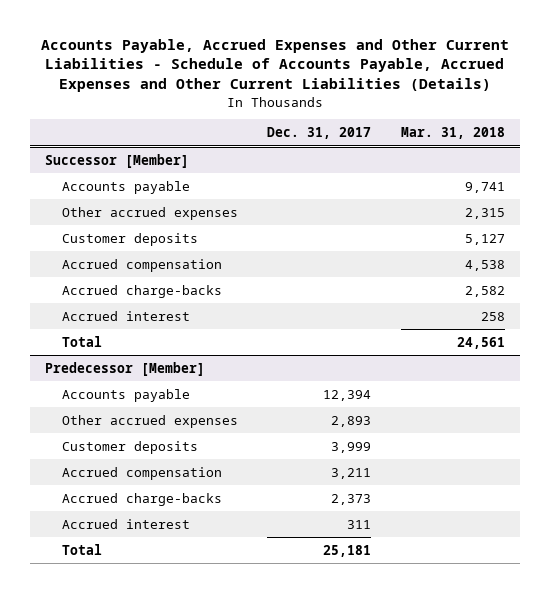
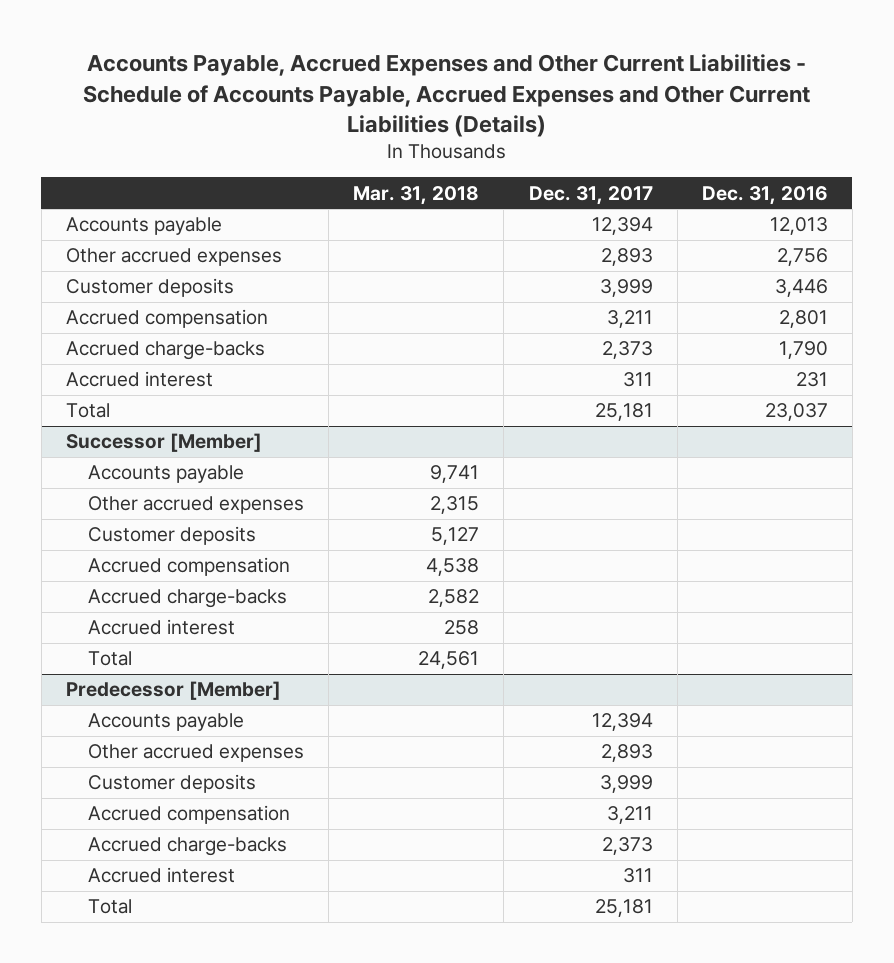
none -> [701,185,828,205] Dec. 31, 2016
none -> [65,217,222,236] Accounts payable
none -> [65,248,282,267] Other accrued expenses
none -> [65,278,234,298] Customer deposits
none -> [65,309,268,329] Accrued compensation
none -> [65,341,265,361] Accrued charge-backs
none -> [65,371,213,388] Accrued interest
none -> [65,403,110,419] Total

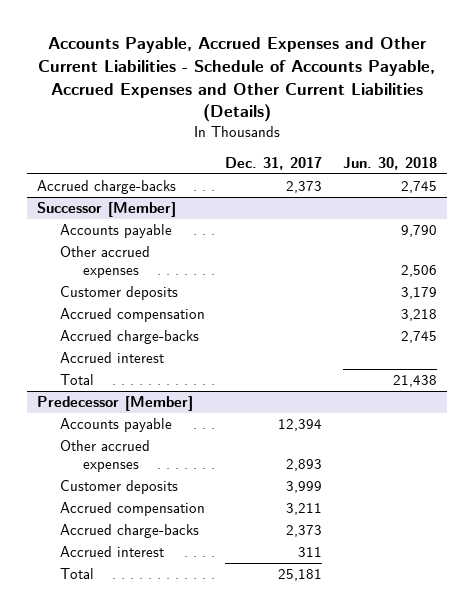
[353,185,480,205] Mar. 31, 2018 -> none
[701,185,828,205] Dec. 31, 2016 -> none
none -> [342,156,437,170] Jun. 30, 2018
[65,217,222,236] Accounts payable -> none
[65,248,282,267] Other accrued expenses -> none
[65,278,234,298] Customer deposits -> none
[65,309,268,329] Accrued compensation -> none
[65,371,213,388] Accrued interest -> none
[65,403,110,419] Total -> none

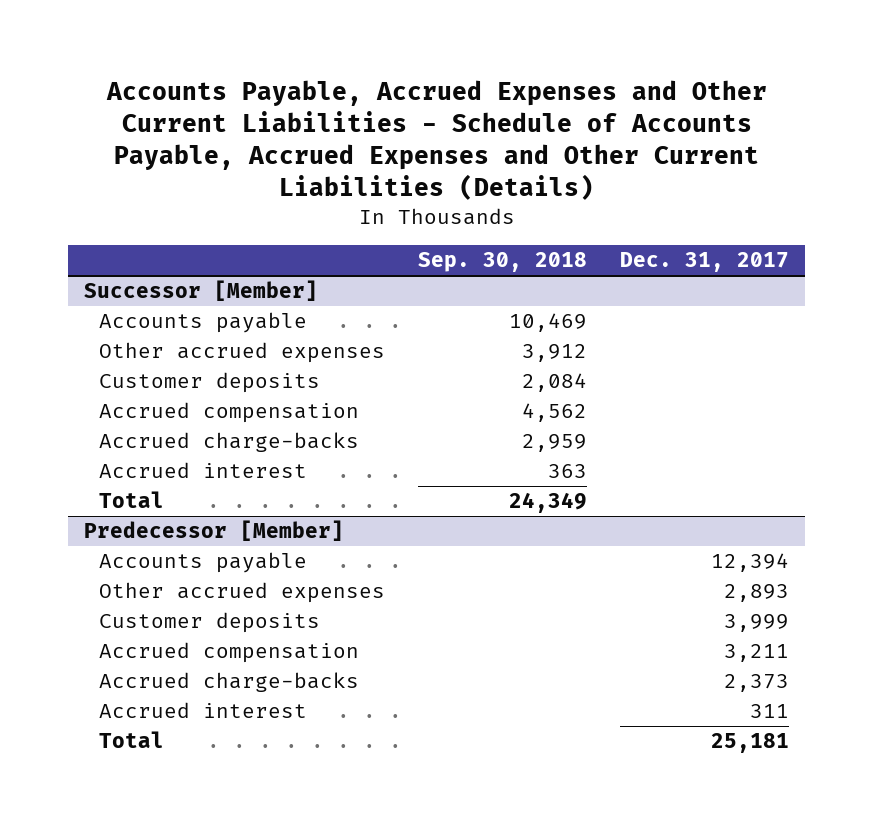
[342,156,437,170] Jun. 30, 2018 -> none
none -> [418,252,588,273] Sep. 30, 2018
[36,180,176,195] Accrued charge-backs -> none

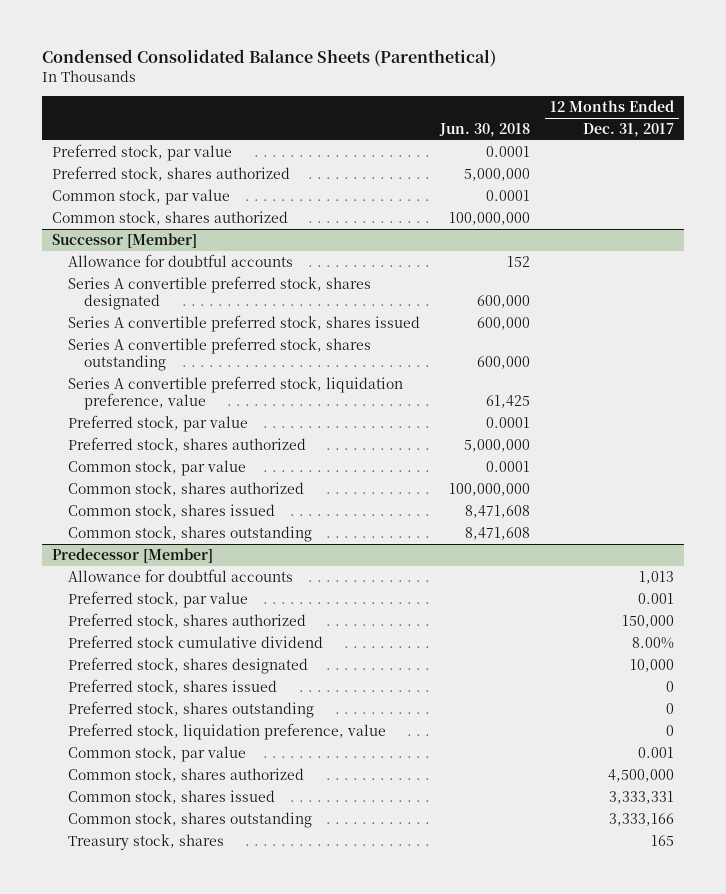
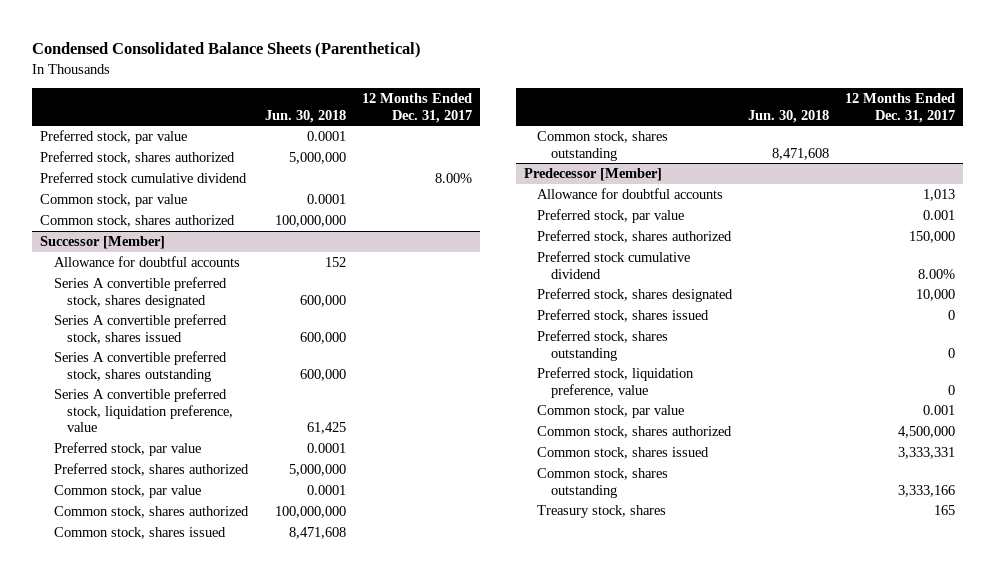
none -> [40,171,248,183] Preferred stock cumulative dividend

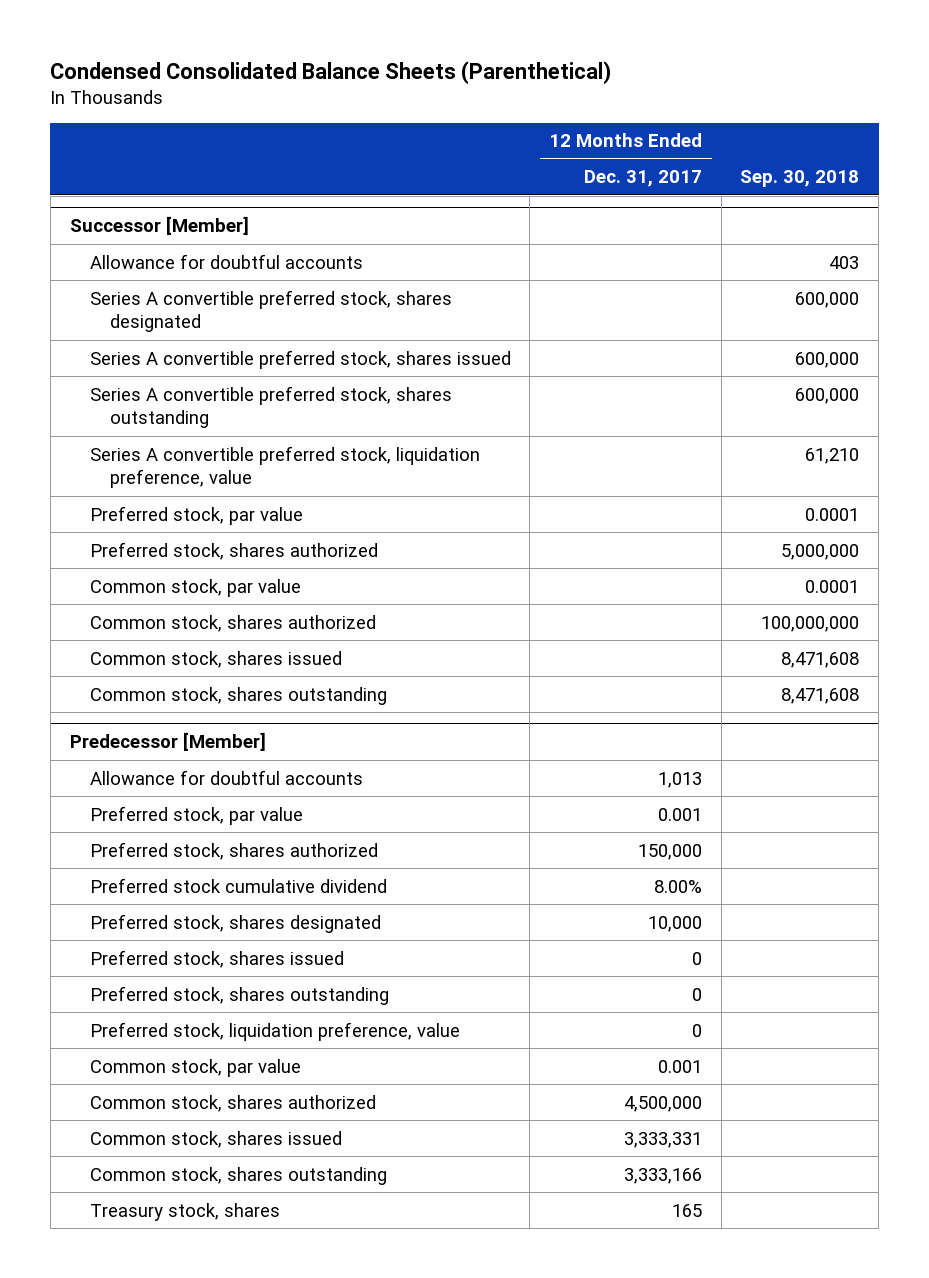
[264,109,346,123] Jun. 30, 2018 -> none
none -> [740,170,860,188] Sep. 30, 2018
[40,129,188,144] Preferred stock, par value -> none
[40,150,236,164] Preferred stock, shares authorized -> none
[40,171,248,183] Preferred stock cumulative dividend -> none
[40,193,188,207] Common stock, par value -> none
[40,214,236,227] Common stock, shares authorized -> none

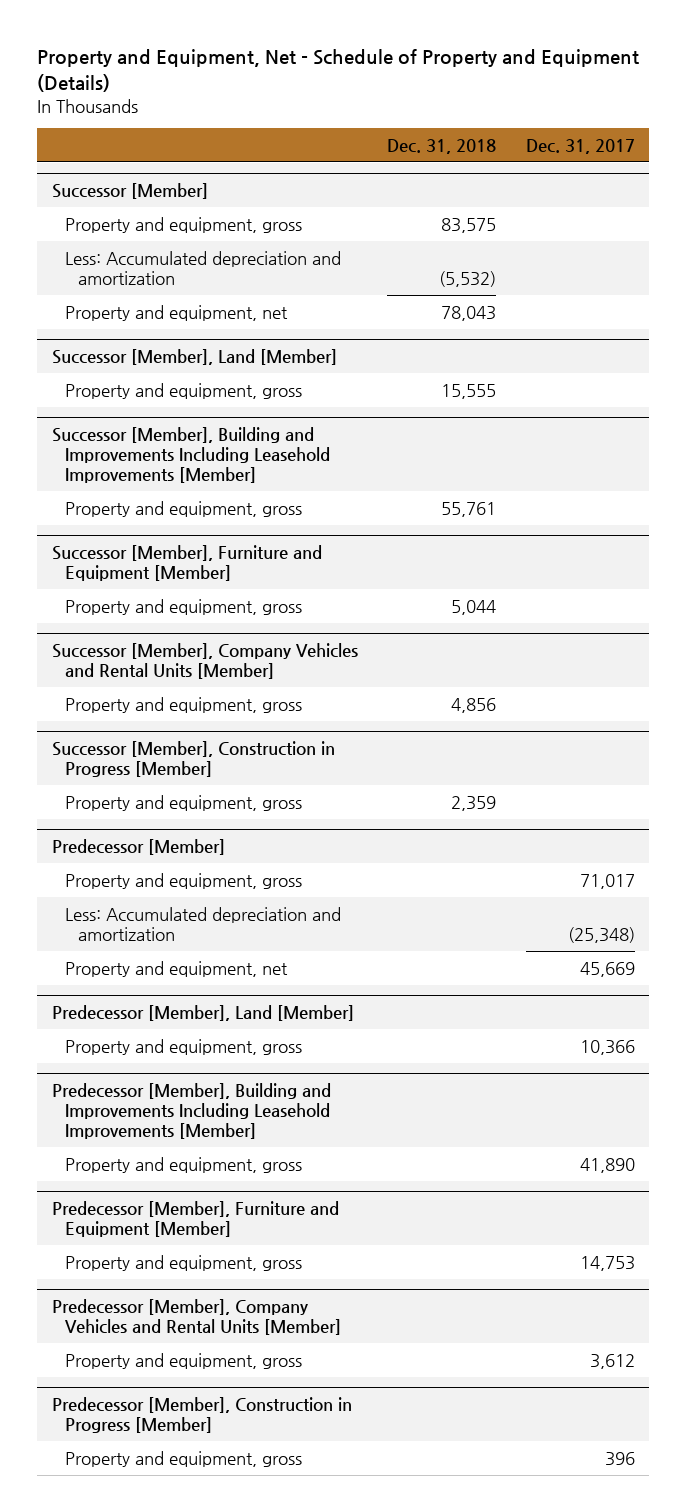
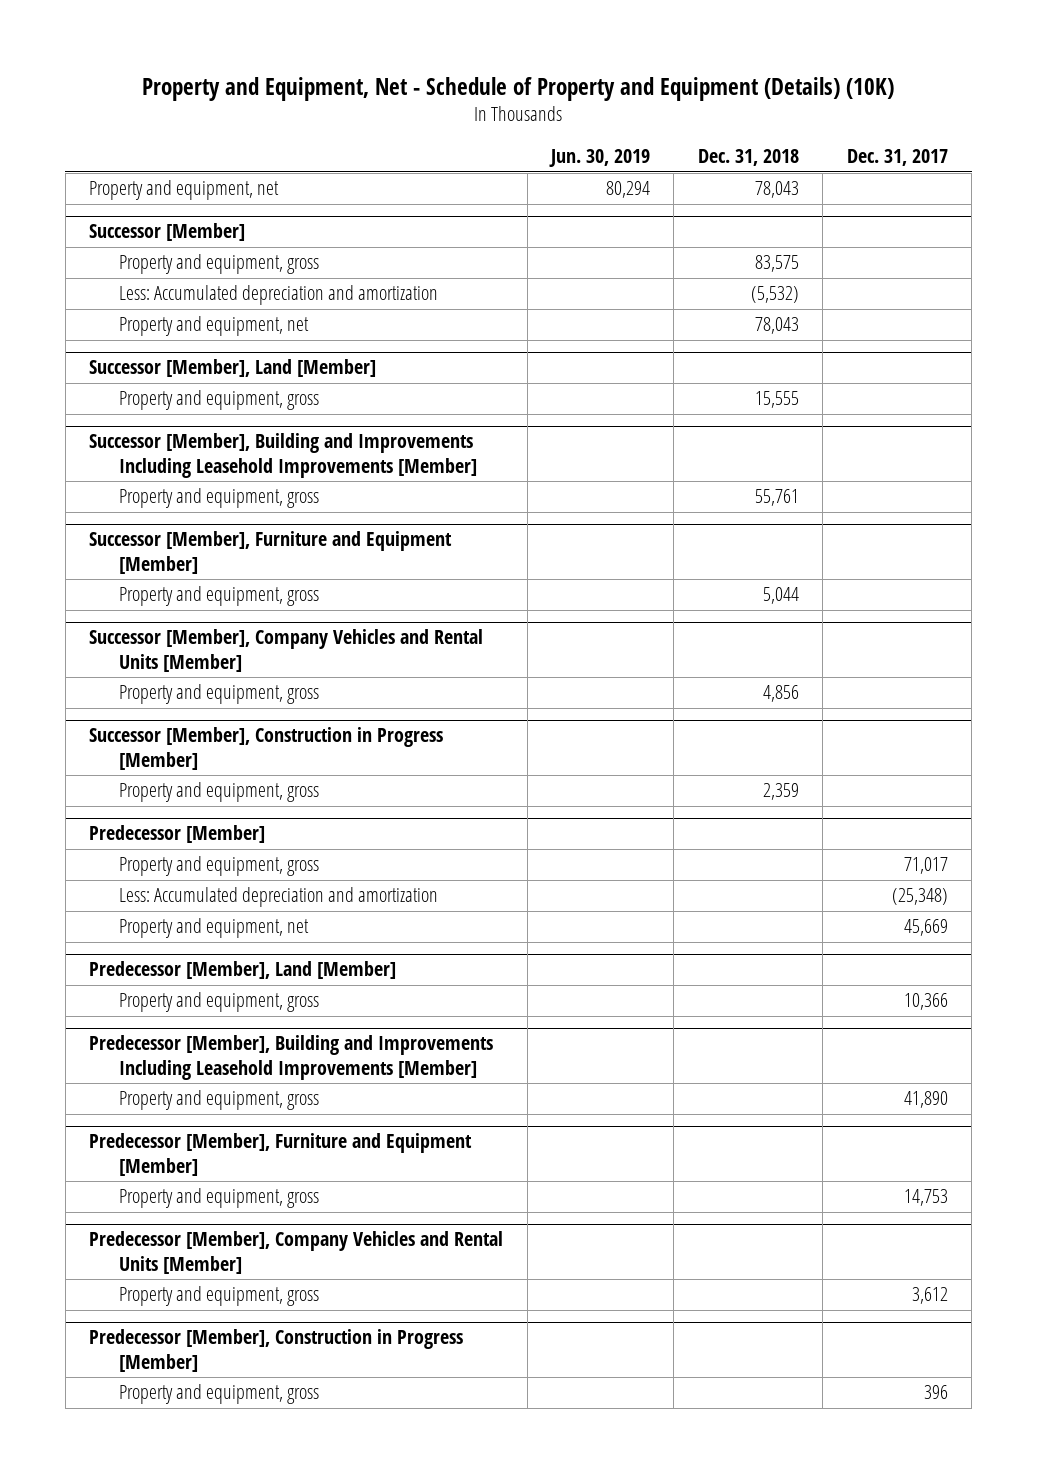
[37,49,640,93] Property and Equipment, Net - Schedule of Property and Equipment (Details) -> [142,77,895,102] Property and Equipment, Net - Schedule of Property and Equipment (Details) (10K)
none -> [549,149,651,168] Jun. 30, 2019
none -> [89,180,280,201] Property and equipment, net

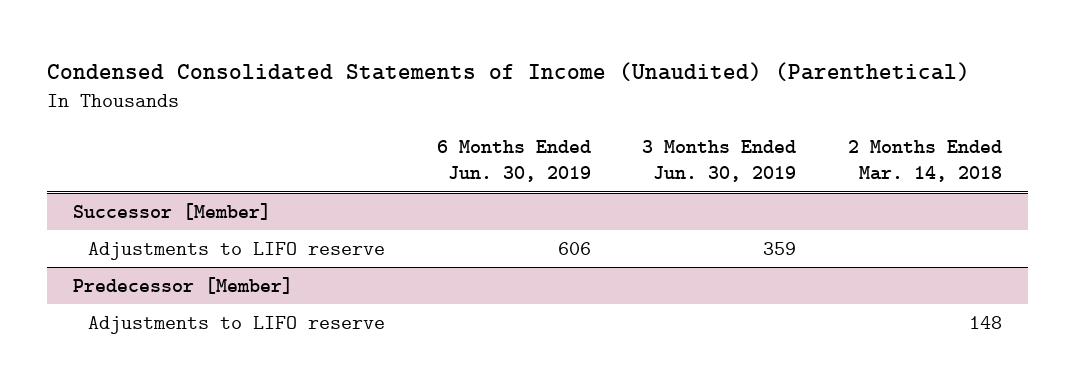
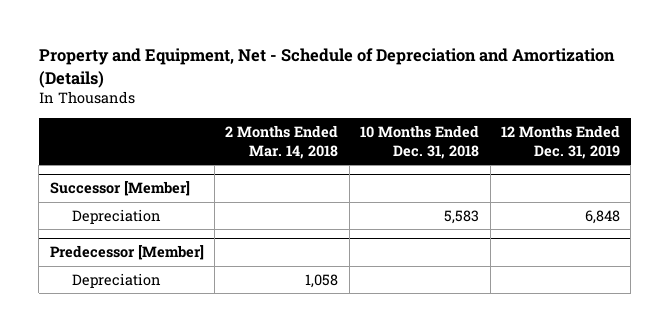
[46,62,970,82] Condensed Consolidated Statements of Income (Unaudited) (Parenthetical) -> [38,48,615,88] Property and Equipment, Net - Schedule of Depreciation and Amortization (Details)
[436,139,591,183] 6 Months Ended Jun. 30, 2019 -> none
[642,139,797,183] 3 Months Ended Jun. 30, 2019 -> none
none -> [360,124,480,159] 10 Months Ended Dec. 31, 2018
none -> [500,124,620,159] 12 Months Ended Dec. 31, 2019
[88,241,386,260] Adjustments to LIFO reserve -> none
none -> [71,208,161,224] Depreciation
[88,315,386,334] Adjustments to LIFO reserve -> none
none -> [71,272,161,288] Depreciation

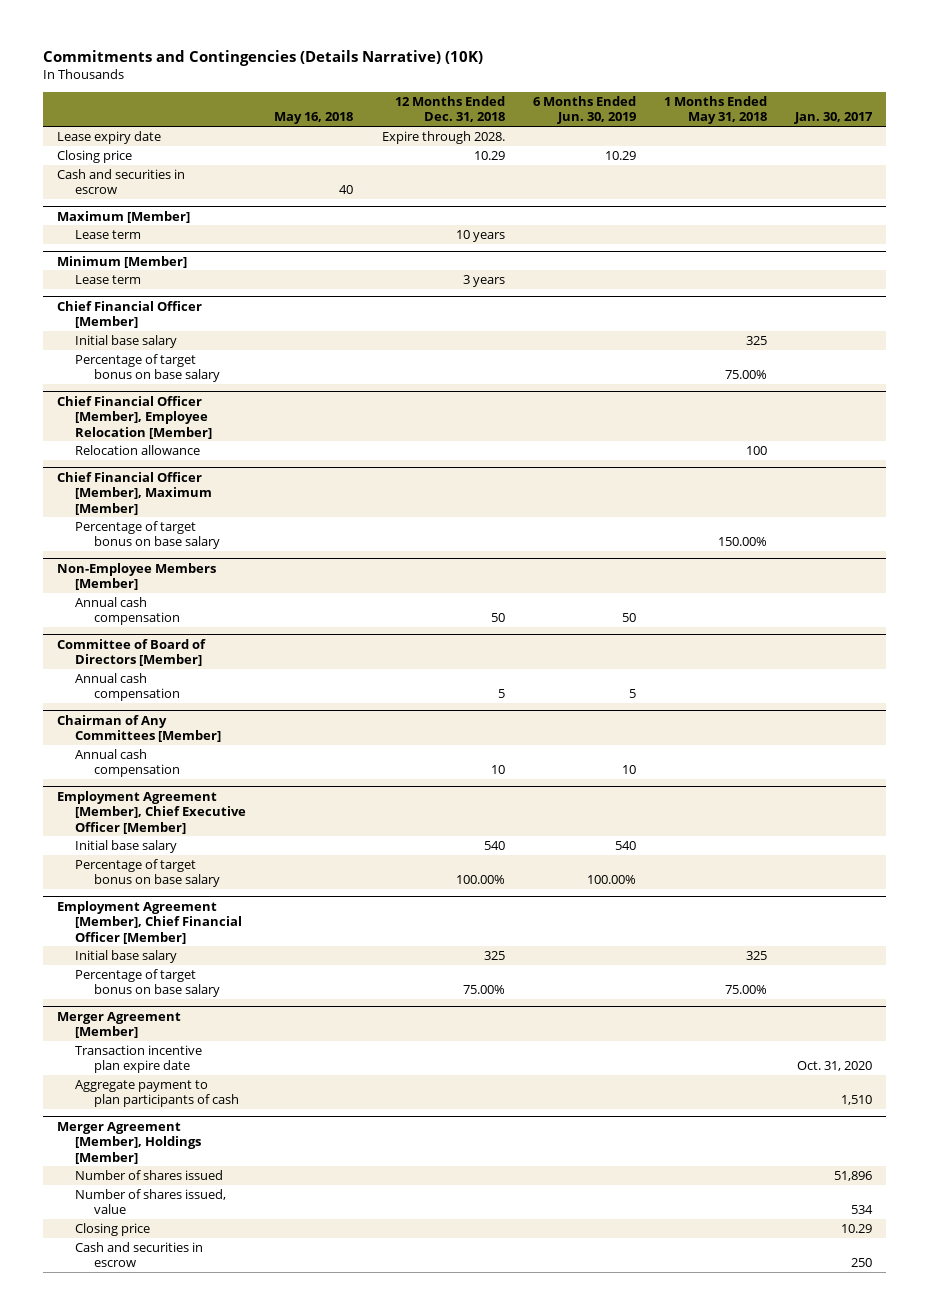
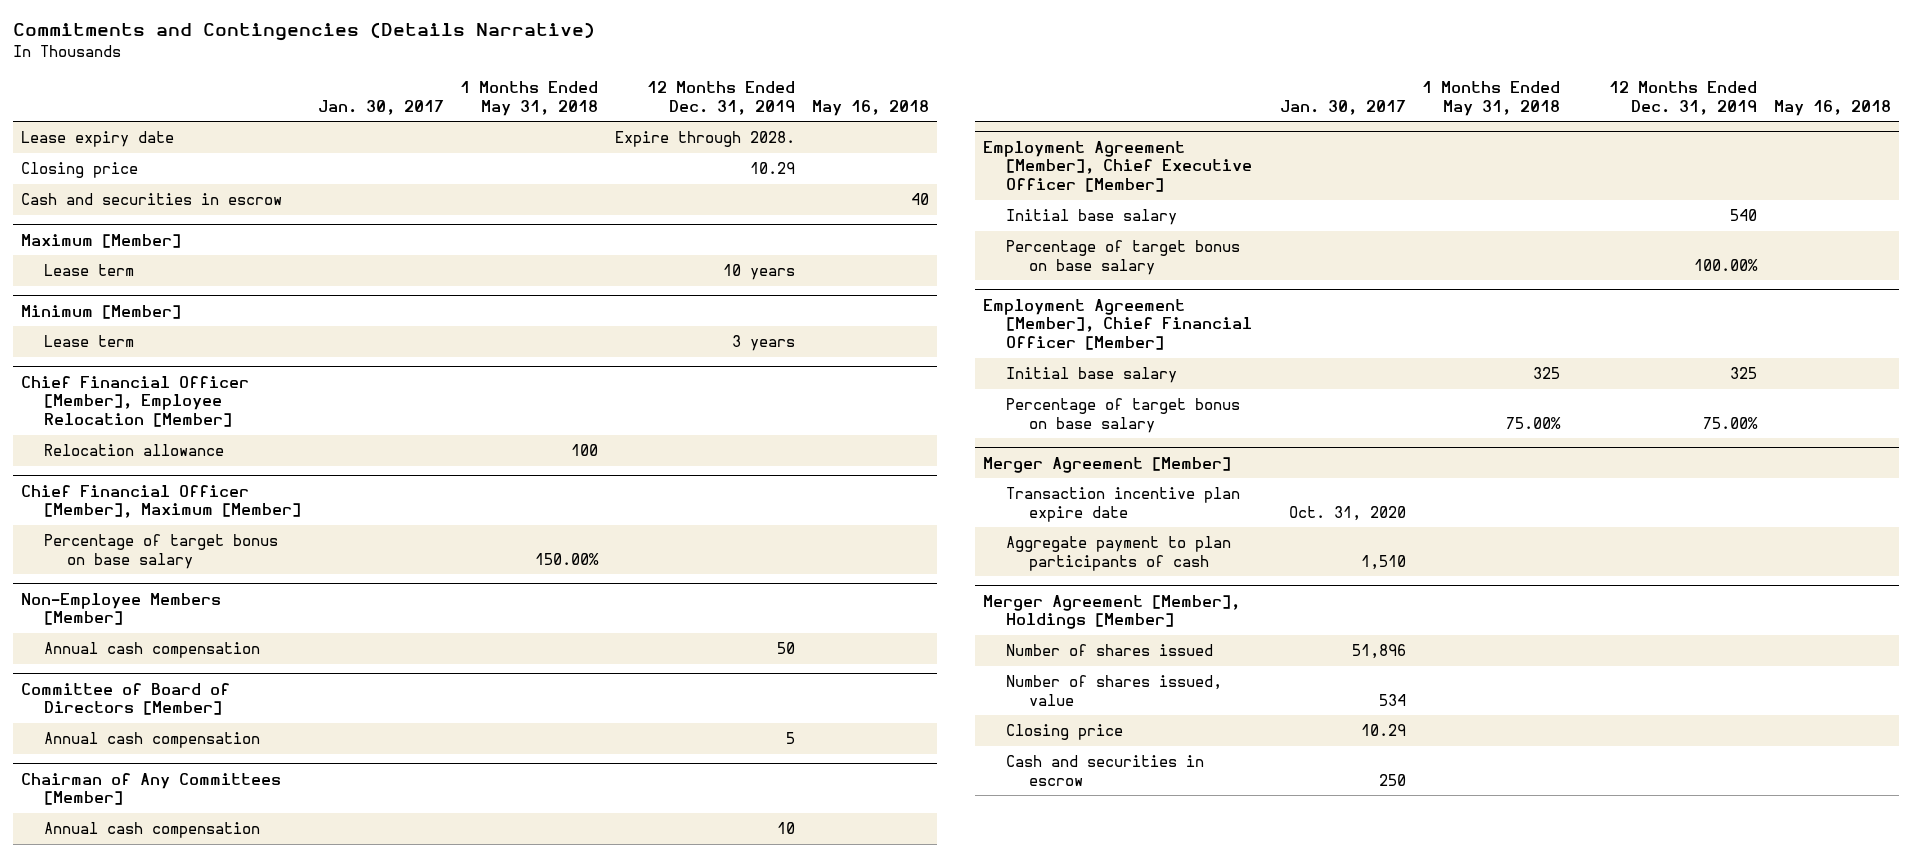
[42,50,483,67] Commitments and Contingencies (Details Narrative) (10K) -> [12,22,595,42] Commitments and Contingencies (Details Narrative)
[394,96,505,123] 12 Months Ended Dec. 31, 2018 -> none
[532,96,636,125] 6 Months Ended Jun. 30, 2019 -> none
none -> [646,80,795,115] 12 Months Ended Dec. 31, 2019
[56,300,202,329] Chief Financial Officer [Member] -> none
[75,334,178,348] Initial base salary -> none
[75,353,221,383] Percentage of target bonus on base salary -> none

